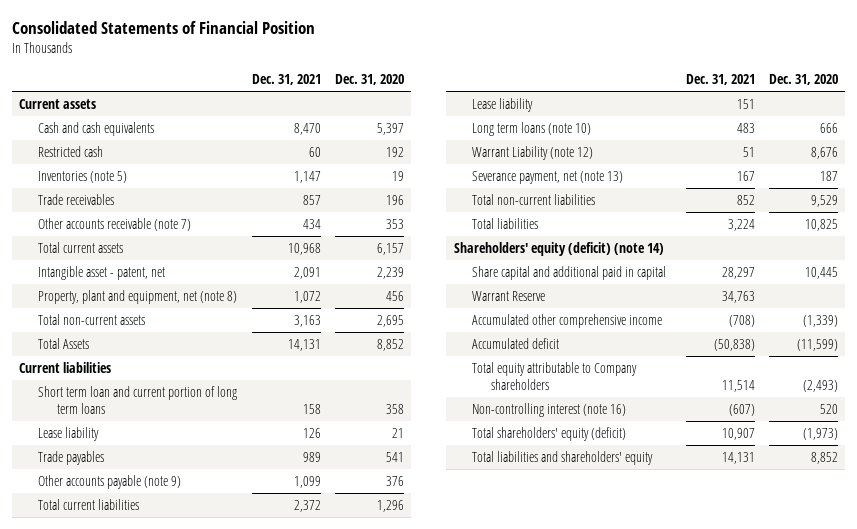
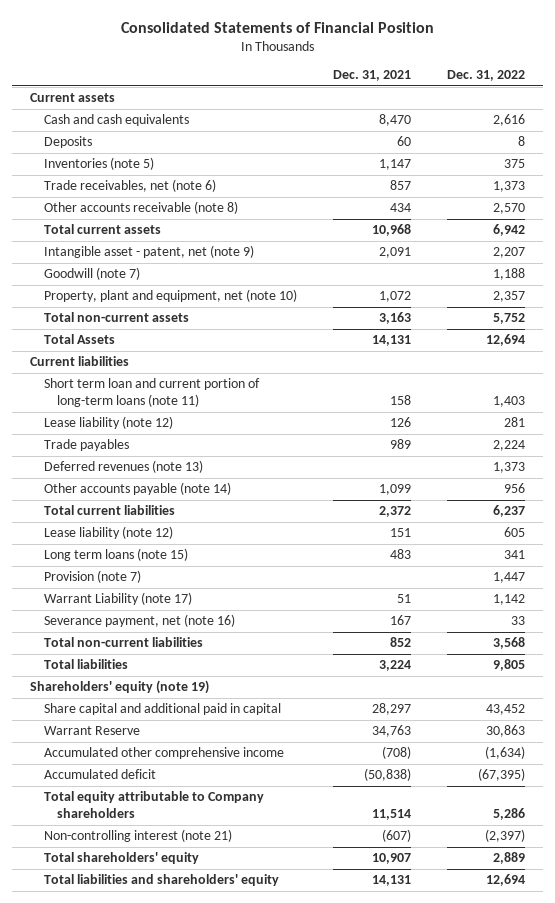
[334,74,404,86] Dec. 31, 2020 -> none
none -> [446,70,525,82] Dec. 31, 2022
[38,145,104,157] Restricted cash -> none
none -> [43,136,92,149] Deposits
[38,193,115,205] Trade receivables -> [43,179,216,193] Trade receivables, net (note 6)
[38,217,192,231] Other accounts receivable (note 7) -> [43,201,238,215] Other accounts receivable (note 8)
[38,265,166,280] Intangible asset - patent, net -> [43,245,254,259] Intangible asset - patent, net (note 9)
none -> [43,267,140,281] Goodwill (note 7)
[38,289,238,304] Property, plant and equipment, net (note 8) -> [43,289,297,303] Property, plant and equipment, net (note 10)
[38,385,238,414] Short term loan and current portion of long term loans -> [43,378,260,408] Short term loan and current portion of long-term loans (note 11)
[38,426,100,441] Lease liability -> [43,416,173,430] Lease liability (note 12)
none -> [43,460,203,474] Deferred revenues (note 13)
[38,474,182,489] Other accounts payable (note 9) -> [43,482,231,496] Other accounts payable (note 14)
[472,97,534,112] Lease liability -> [43,526,173,540] Lease liability (note 12)
[472,121,592,136] Long term loans (note 10) -> [43,548,188,562] Long term loans (note 15)
none -> [43,570,141,584] Provision (note 7)
[472,145,594,160] Warrant Liability (note 12) -> [43,592,192,606] Warrant Liability (note 17)
[472,170,624,184] Severance payment, net (note 13) -> [43,614,235,628] Severance payment, net (note 16)
[453,241,664,256] Shareholders' equity (deficit) (note 14) -> [30,680,210,695] Shareholders' equity (note 19)
[472,402,627,417] Non-controlling interest (note 16) -> [43,829,232,843] Non-controlling interest (note 21)
[472,426,627,441] Total shareholders' equity (deficit) -> [43,852,199,865] Total shareholders' equity

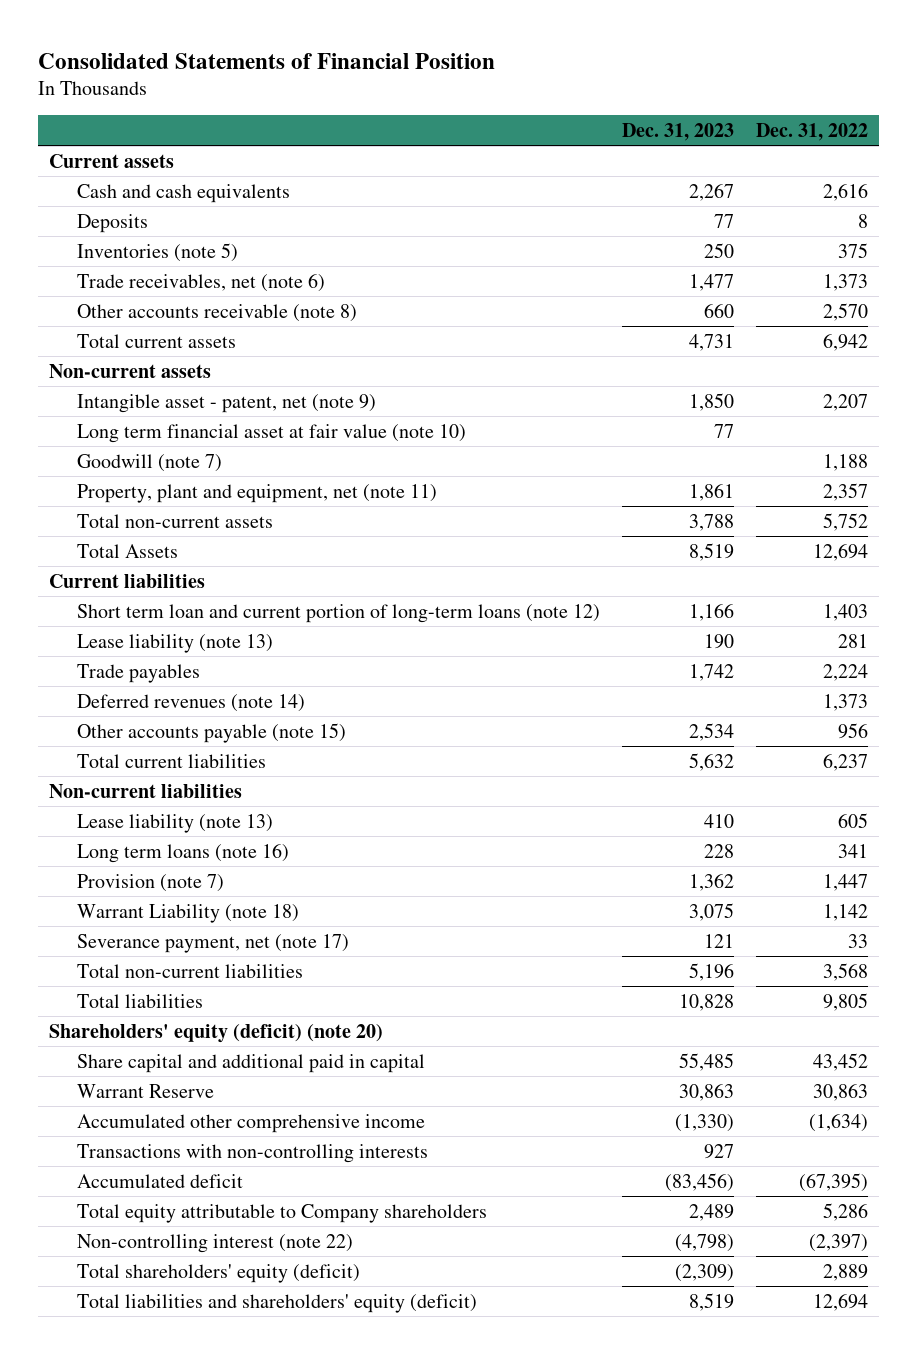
[332,70,411,82] Dec. 31, 2021 -> none
none -> [622,122,735,141] Dec. 31, 2023
none -> [48,363,211,378] Non-current assets
none -> [77,423,467,443] Long term financial asset at fair value (note 10)
[43,289,297,303] Property, plant and equipment, net (note 10) -> [77,483,438,503] Property, plant and equipment, net (note 11)
[43,378,260,408] Short term loan and current portion of long-term loans (note 11) -> [77,603,601,623] Short term loan and current portion of long-term loans (note 12)
[43,416,173,430] Lease liability (note 12) -> [77,633,274,653] Lease liability (note 13)
[43,460,203,474] Deferred revenues (note 13) -> [77,693,306,712] Deferred revenues (note 14)
[43,482,231,496] Other accounts payable (note 14) -> [77,722,347,743] Other accounts payable (note 15)
none -> [48,783,242,798] Non-current liabilities
[43,526,173,540] Lease liability (note 12) -> [77,813,274,833] Lease liability (note 13)
[43,548,188,562] Long term loans (note 15) -> [77,842,290,863] Long term loans (note 16)
[43,592,192,606] Warrant Liability (note 17) -> [77,903,300,923] Warrant Liability (note 18)
[43,614,235,628] Severance payment, net (note 16) -> [77,933,350,953] Severance payment, net (note 17)
[30,680,210,695] Shareholders' equity (note 19) -> [48,1023,383,1043] Shareholders' equity (deficit) (note 20)
none -> [77,1143,429,1163] Transactions with non-controlling interests
[43,829,232,843] Non-controlling interest (note 21) -> [77,1233,354,1253] Non-controlling interest (note 22)
[43,852,199,865] Total shareholders' equity -> [77,1263,361,1283] Total shareholders' equity (deficit)
[43,874,279,887] Total liabilities and shareholders' equity -> [77,1293,478,1313] Total liabilities and shareholders' equity (deficit)

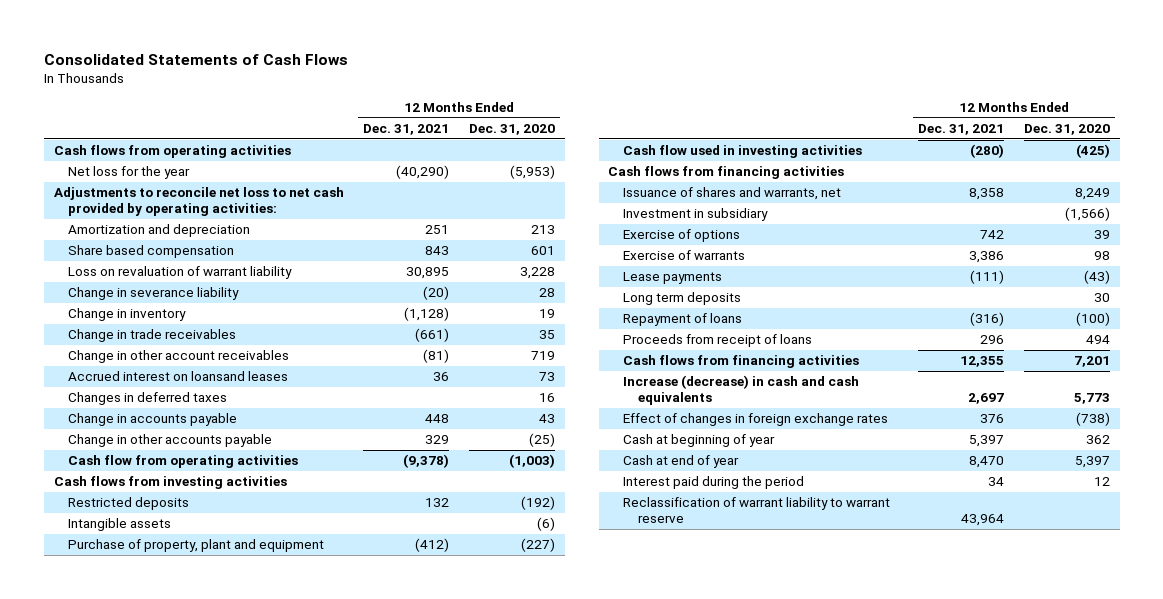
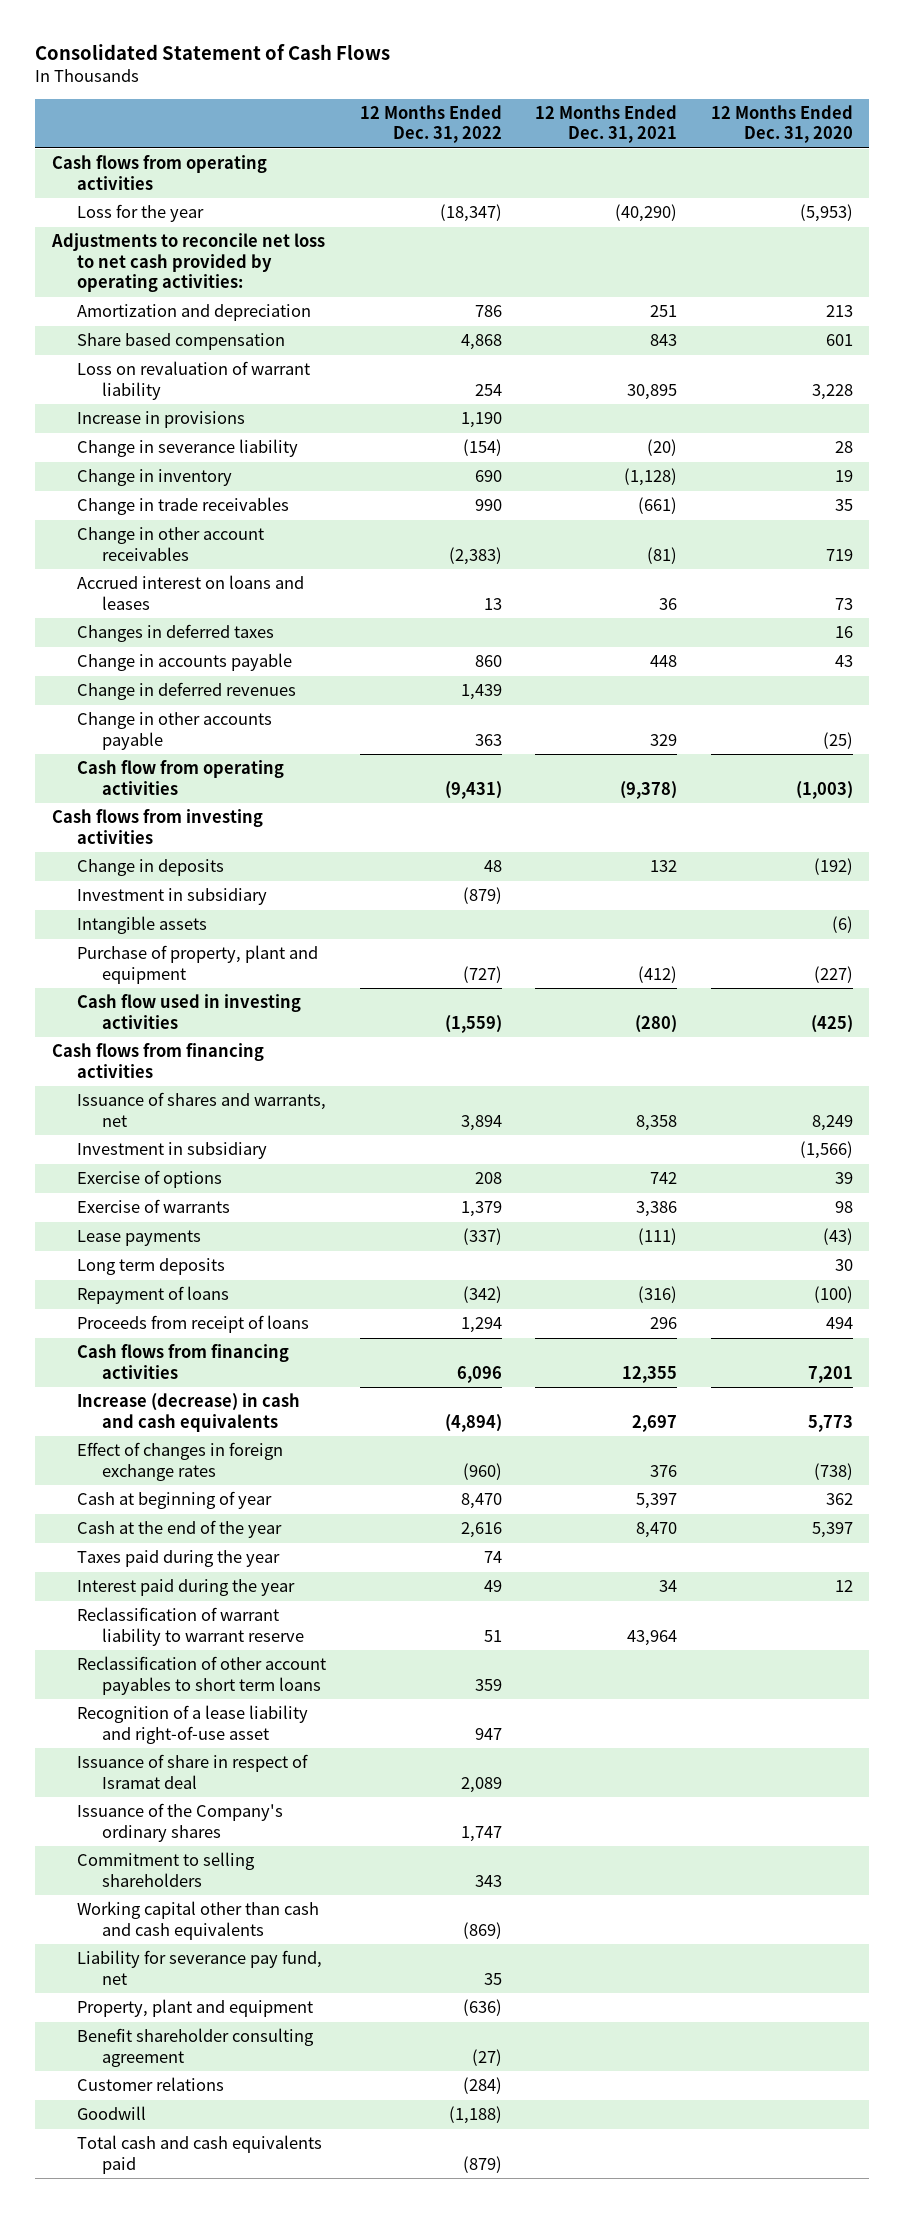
[43,53,348,65] Consolidated Statements of Cash Flows -> [35,44,391,61] Consolidated Statement of Cash Flows
none -> [359,105,502,144] 12 Months Ended Dec. 31, 2022
[68,166,191,180] Net loss for the year -> [77,204,205,223] Loss for the year
none -> [77,411,246,429] Increase in provisions
[68,371,289,382] Accrued interest on loansand leases -> [77,575,305,610] Accrued interest on loans and leases
none -> [77,682,297,701] Change in deferred revenues
[68,497,190,511] Restricted deposits -> [77,859,225,877] Change in deposits
none -> [77,888,268,906] Investment in subsidiary
[623,455,740,469] Cash at end of year -> [77,1520,283,1539] Cash at the end of the year
none -> [77,1550,281,1568] Taxes paid during the year
[623,476,805,490] Interest paid during the period -> [77,1579,296,1597] Interest paid during the year
none -> [77,1656,327,1695] Reclassification of other account payables to short term loans
none -> [77,1705,309,1744] Recognition of a lease liability and right-of-use asset
none -> [77,1754,309,1789] Issuance of share in respect of Isramat deal
none -> [77,1803,284,1842] Issuance of the Company's ordinary shares
none -> [77,1852,256,1887] Commitment to selling shareholders
none -> [77,1901,320,1940] Working capital other than cash and cash equivalents
none -> [77,1950,323,1985] Liability for severance pay fund, net
none -> [77,1999,314,2018] Property, plant and equipment
none -> [77,2028,315,2067] Benefit shareholder consulting agreement
none -> [77,2077,225,2092] Customer relations
none -> [77,2106,147,2121] Goodwill
none -> [77,2135,323,2174] Total cash and cash equivalents paid

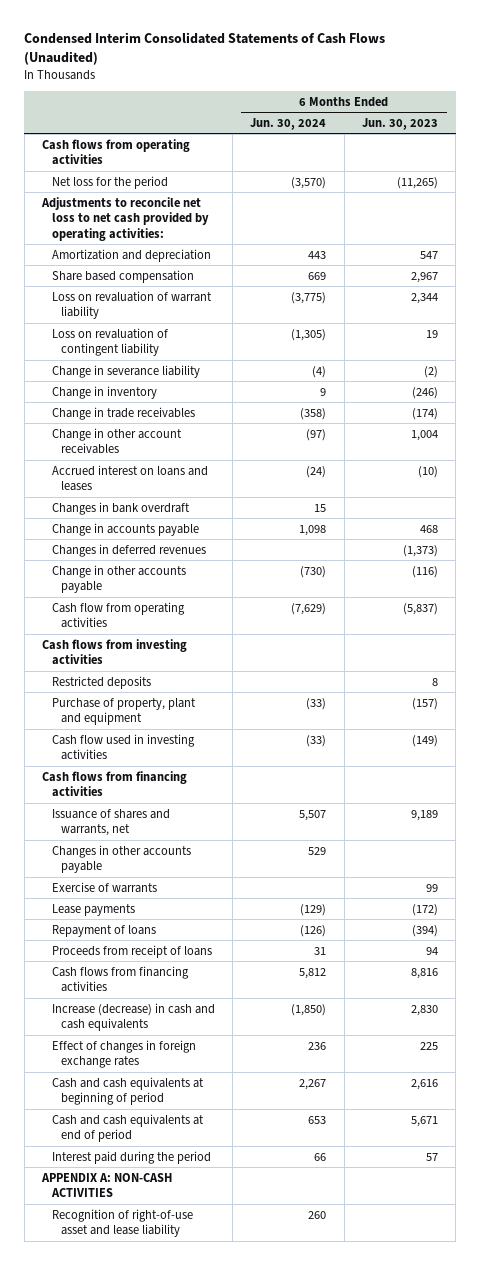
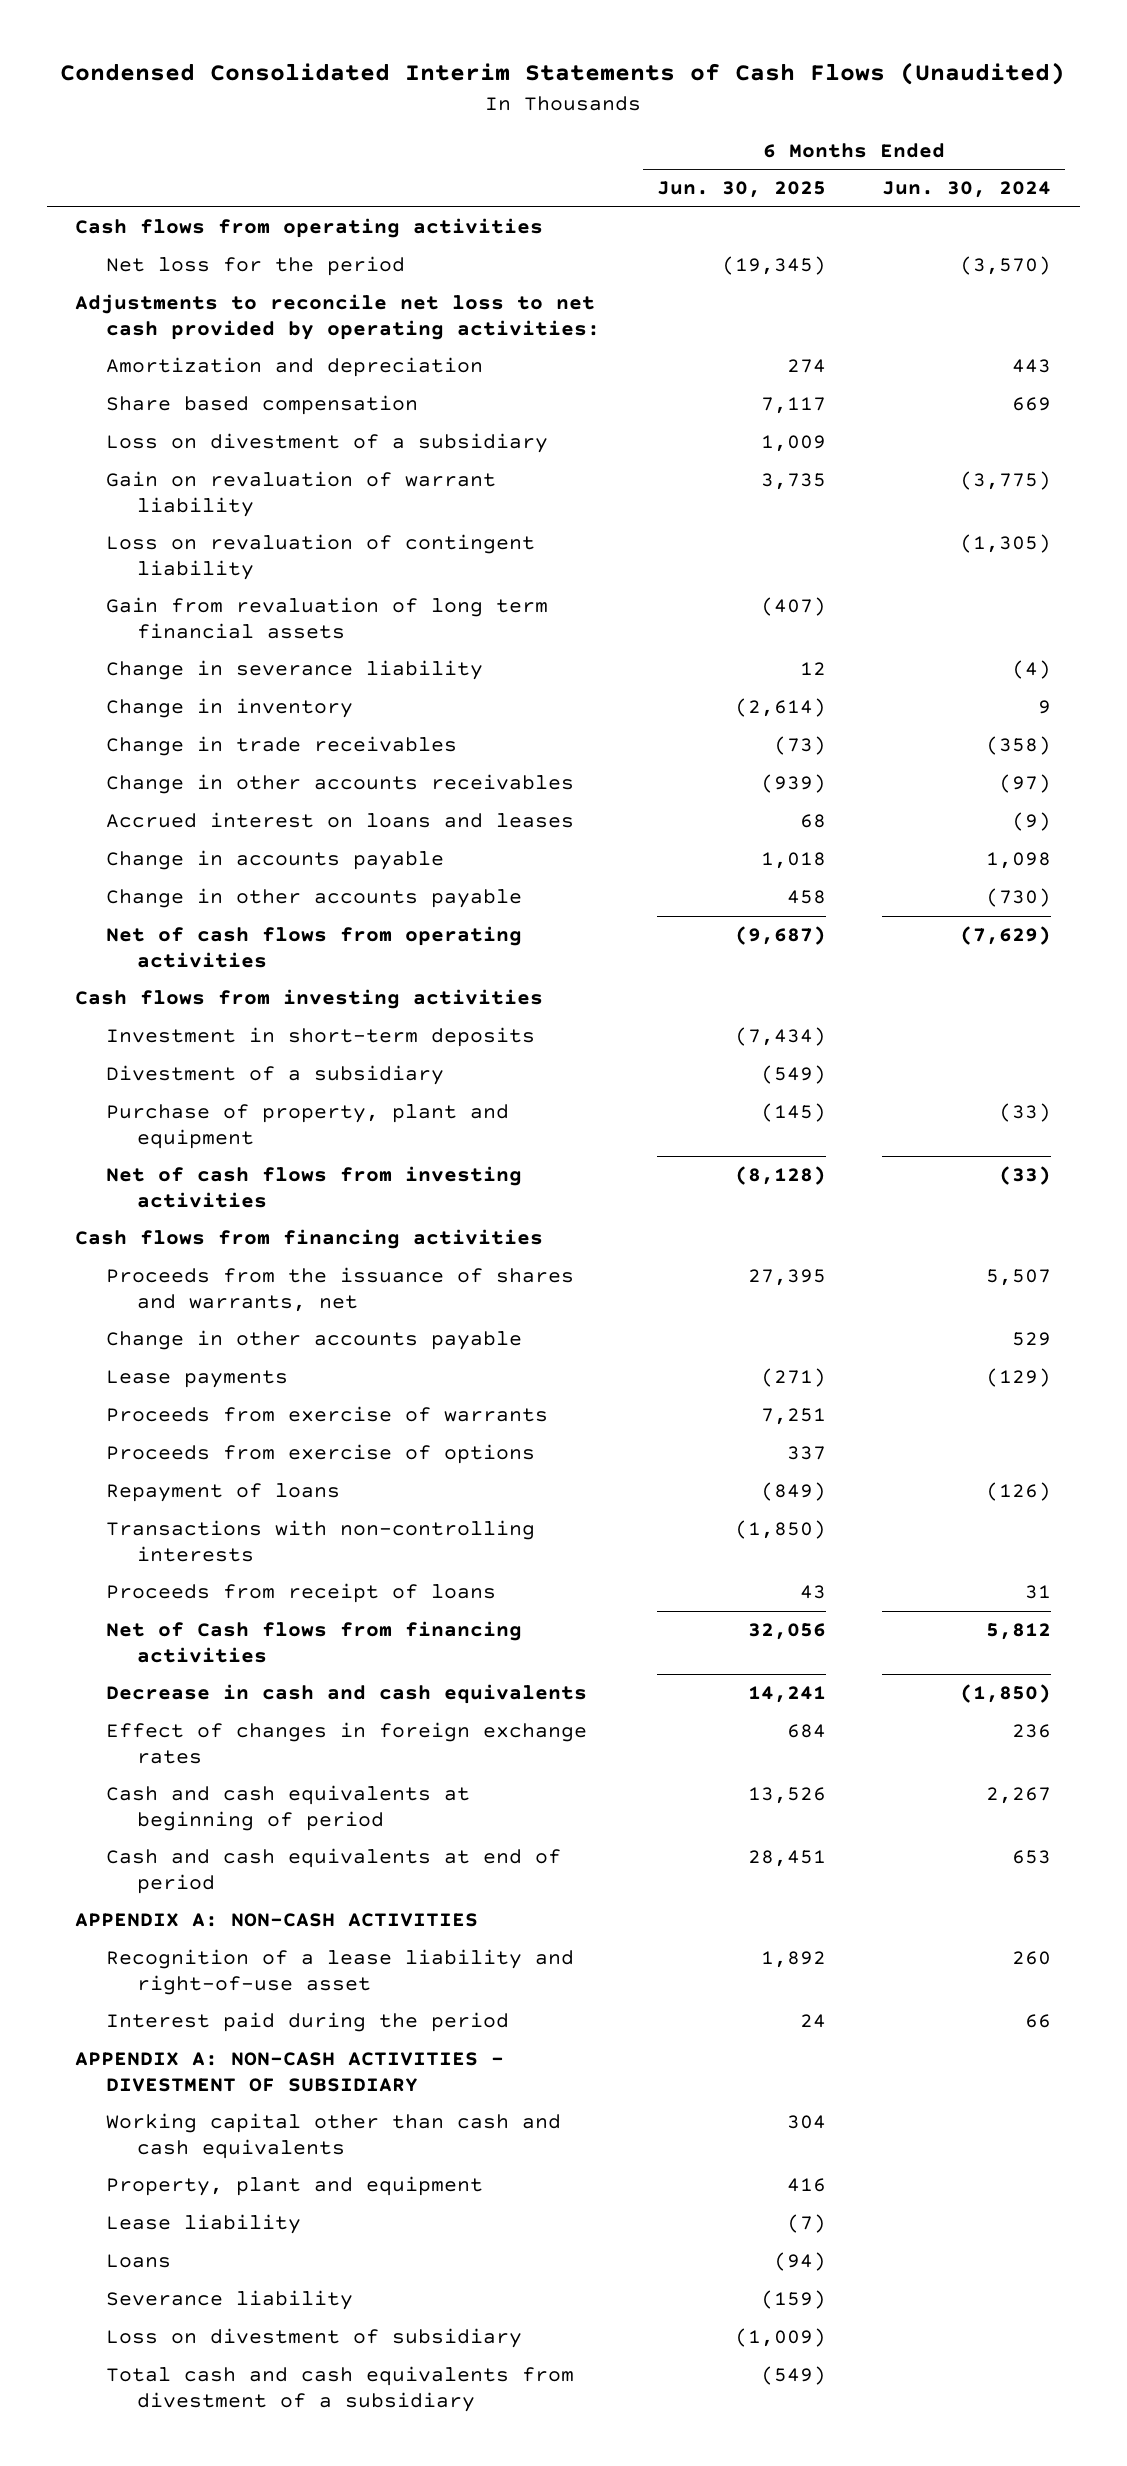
[24,32,386,66] Condensed Interim Consolidated Statements of Cash Flows (Unaudited) -> [60,62,1066,86] Condensed Consolidated Interim Statements of Cash Flows (Unaudited)
[361,117,438,130] Jun. 30, 2023 -> none
none -> [656,181,826,199] Jun. 30, 2025
none -> [106,433,549,454] Loss on divestment of a subsidiary
[51,290,212,320] Loss on revaluation of warrant liability -> [106,471,497,517] Gain on revaluation of warrant liability
none -> [106,597,549,639] Gain from revaluation of long term financial assets
[51,501,190,515] Changes in bank overdraft -> none
[51,427,182,455] Change in other account receivables -> [106,774,575,795] Change in other accounts receivables
[306,465,327,478] (24) -> [1012,812,1052,832] (9)
[51,543,206,557] Changes in deferred revenues -> none
[51,601,185,629] Cash flow from operating activities -> [106,926,523,968] Net of cash flows from operating activities
[51,675,151,689] Restricted deposits -> [106,1027,536,1048] Investment in short-term deposits
none -> [106,1065,445,1086] Divestment of a subsidiary
[51,733,195,761] Cash flow used in investing activities -> [106,1166,523,1208] Net of cash flows from investing activities
[51,881,157,893] Exercise of warrants -> none
[51,808,170,837] Issuance of shares and warrants, net -> [106,1267,575,1312] Proceeds from the issuance of shares and warrants, net
[51,844,191,874] Changes in other accounts payable -> [106,1330,523,1351] Change in other accounts payable
none -> [106,1406,549,1423] Proceeds from exercise of warrants
none -> [106,1444,536,1465] Proceeds from exercise of options
none -> [106,1520,536,1562] Transactions with non-controlling interests
[51,965,189,993] Cash flows from financing activities -> [106,1621,523,1663] Net of Cash flows from financing activities
[51,1002,215,1032] Increase (decrease) in cash and cash equivalents -> [106,1684,588,1705] Decrease in cash and cash equivalents
[51,1208,193,1238] Recognition of right-of-use asset and lease liability -> [106,1949,575,1995] Recognition of a lease liability and right-of-use asset
[51,1150,211,1164] Interest paid during the period -> [106,2012,510,2033] Interest paid during the period
none -> [75,2052,505,2092] APPENDIX A: NON-CASH ACTIVITIES - DIVESTMENT OF SUBSIDIARY
none -> [106,2113,562,2159] Working capital other than cash and cash equivalents
none -> [106,2176,484,2197] Property, plant and equipment
none -> [106,2214,302,2235] Lease liability
none -> [106,2254,172,2269] Loans
none -> [106,2290,354,2311] Severance liability
none -> [106,2328,523,2349] Loss on divestment of subsidiary
none -> [106,2366,575,2412] Total cash and cash equivalents from divestment of a subsidiary

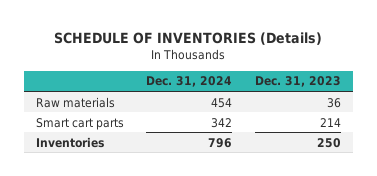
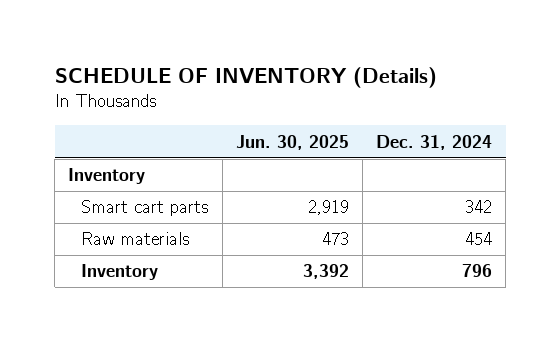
[54,31,323,45] SCHEDULE OF INVENTORIES (Details) -> [54,66,437,88] SCHEDULE OF INVENTORY (Details)
[255,76,342,88] Dec. 31, 2023 -> none
none -> [235,134,349,150] Jun. 30, 2025
none -> [68,168,146,185] Inventory
[35,96,115,108] Raw materials -> [81,232,190,246] Raw materials
[35,136,104,148] Inventories -> [81,264,159,281] Inventory

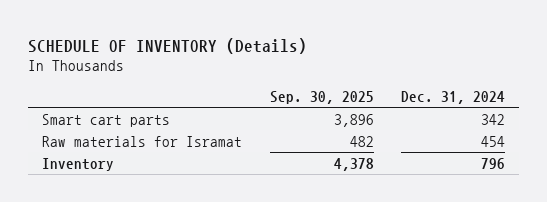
[235,134,349,150] Jun. 30, 2025 -> none
none -> [269,90,374,104] Sep. 30, 2025
[68,168,146,185] Inventory -> none
[81,232,190,246] Raw materials -> [41,135,242,147] Raw materials for Isramat

